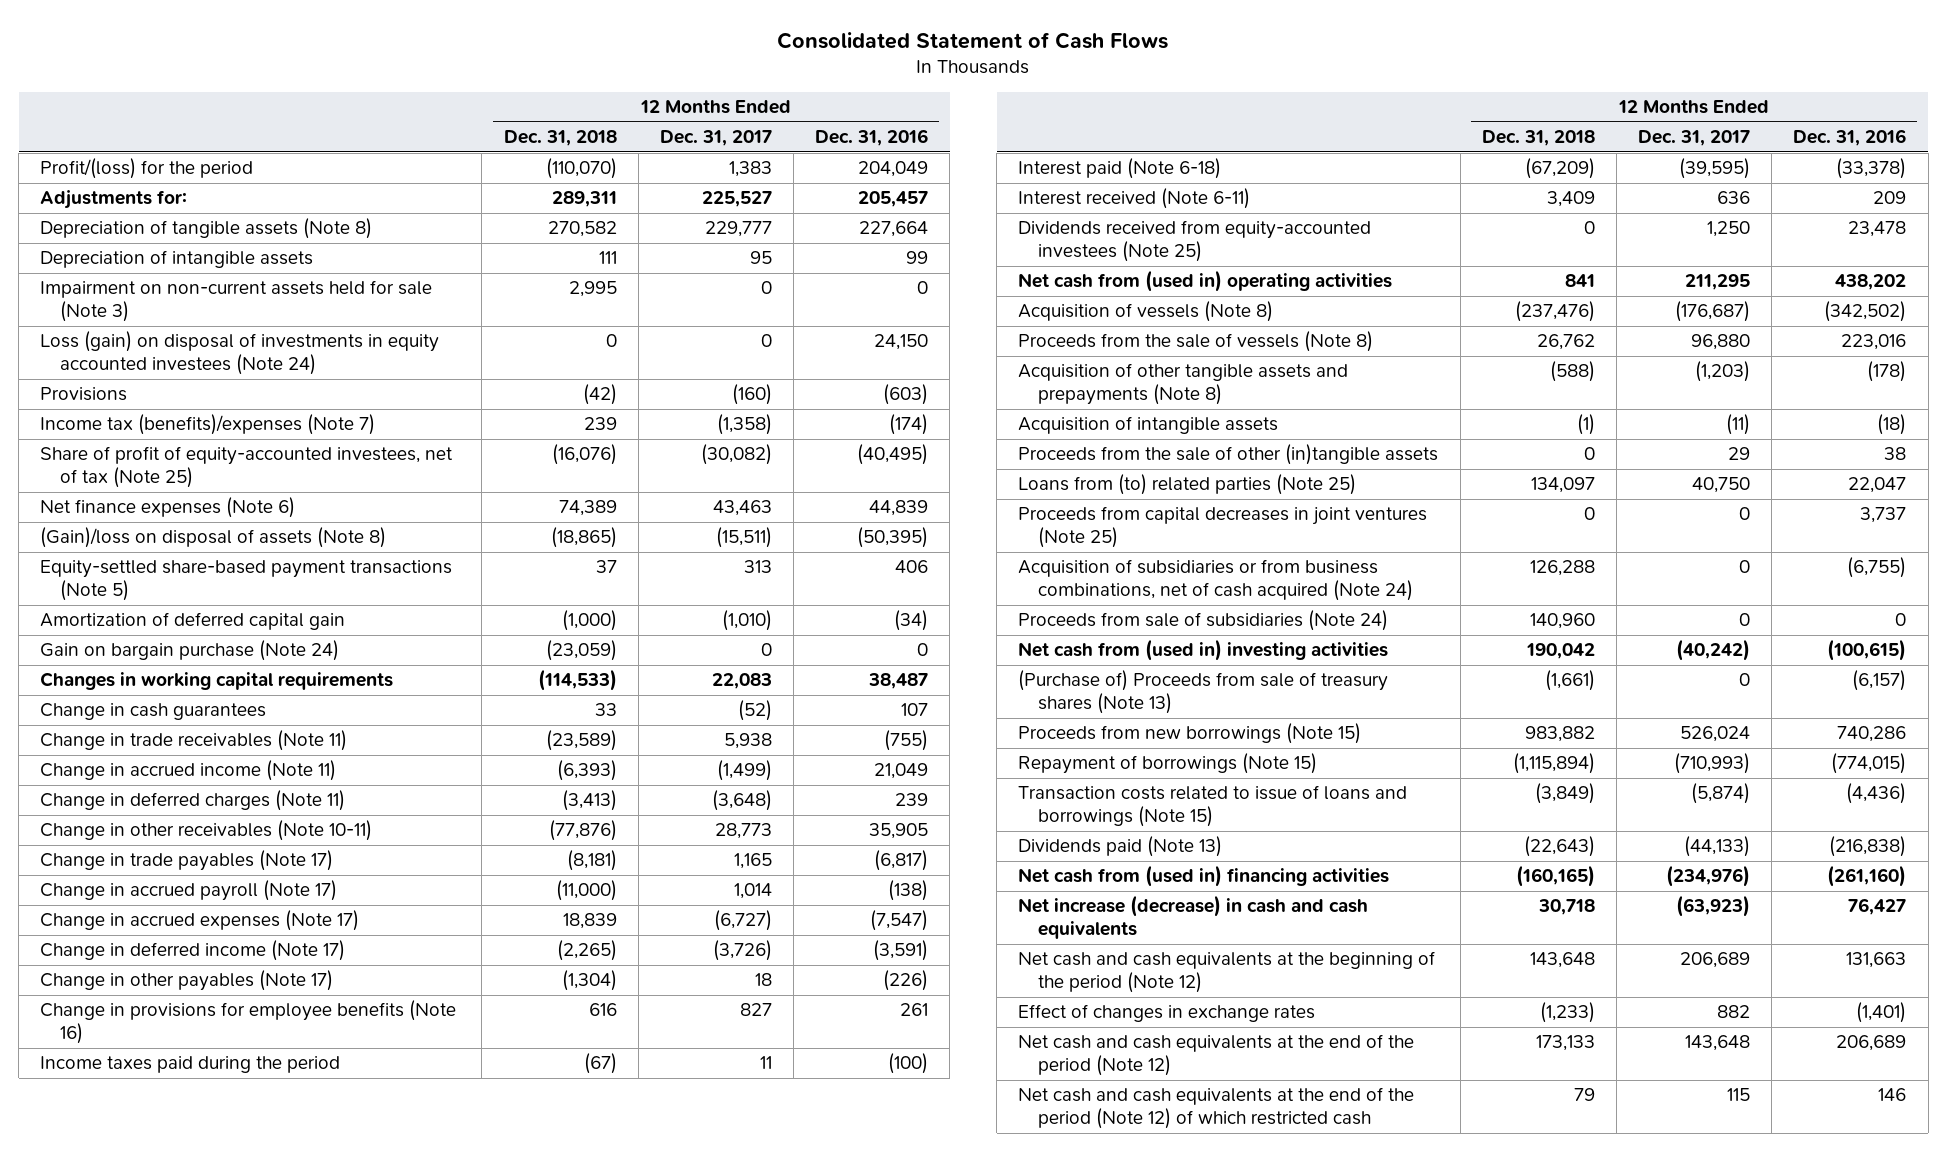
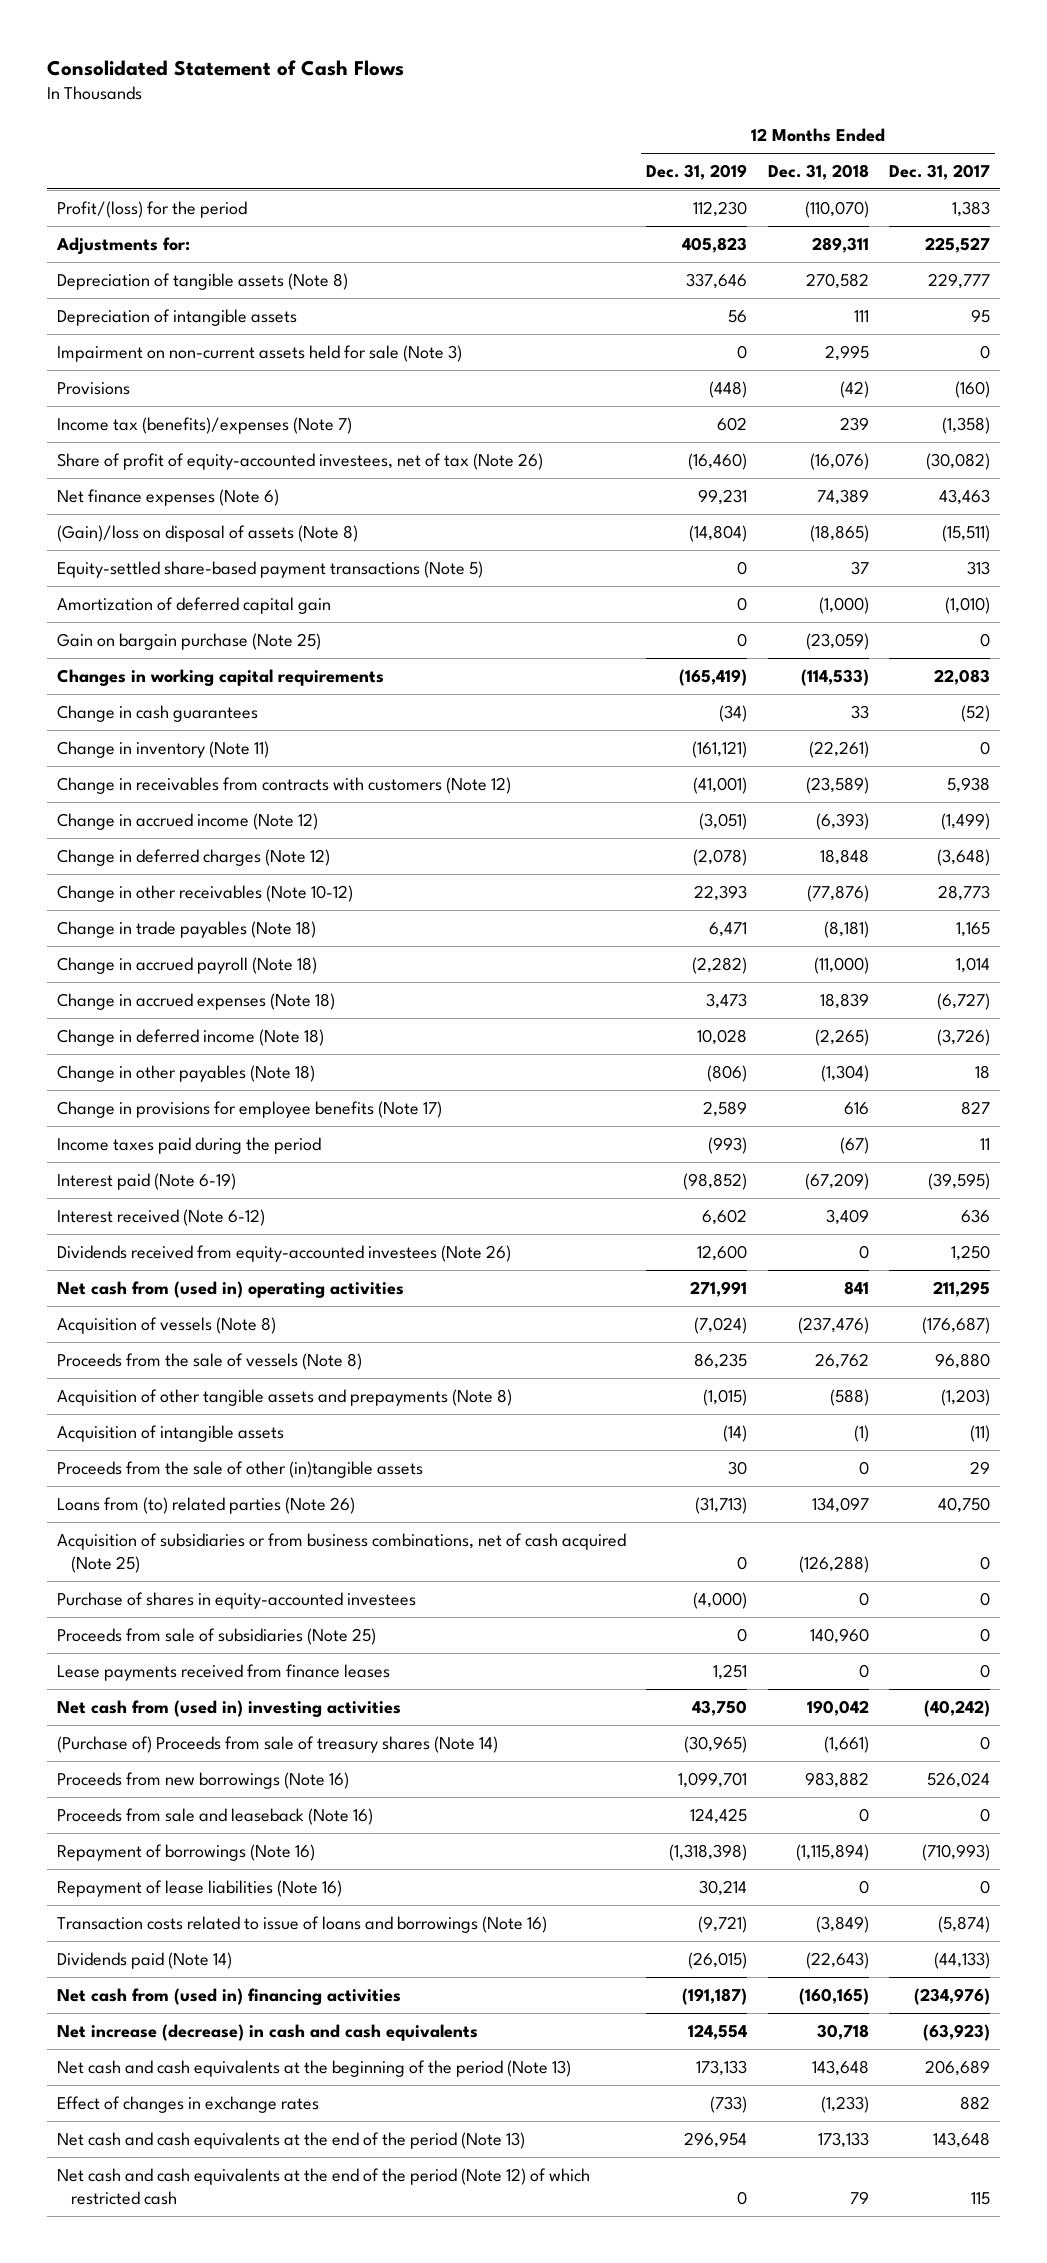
[815,129,929,147] Dec. 31, 2016 -> none
none -> [646,164,748,181] Dec. 31, 2019
[40,331,440,376] Loss (gain) on disposal of investments in equity accounted investees (Note 24) -> none
[40,446,454,489] Share of profit of equity-accounted investees, net of tax (Note 25) -> [57,452,544,470] Share of profit of equity-accounted investees, net of tax (Note 26)
[40,640,340,662] Gain on bargain purchase (Note 24) -> [57,632,322,650] Gain on bargain purchase (Note 25)
none -> [57,740,270,758] Change in inventory (Note 11)
[40,730,348,752] Change in trade receivables (Note 11) -> [57,776,512,794] Change in receivables from contracts with customers (Note 12)
[40,760,337,782] Change in accrued income (Note 11) -> [57,812,319,830] Change in accrued income (Note 12)
[40,790,346,812] Change in deferred charges (Note 11) -> [57,848,331,866] Change in deferred charges (Note 12)
[561,790,617,812] (3,413) -> [819,848,869,865] 18,848
[40,820,373,842] Change in other receivables (Note 10-11) -> [57,884,354,902] Change in other receivables (Note 10-12)
[40,850,334,872] Change in trade payables (Note 17) -> [57,920,317,938] Change in trade payables (Note 18)
[40,880,338,902] Change in accrued payroll (Note 17) -> [57,956,318,974] Change in accrued payroll (Note 18)
[40,910,360,932] Change in accrued expenses (Note 17) -> [57,992,336,1010] Change in accrued expenses (Note 18)
[40,940,346,962] Change in deferred income (Note 17) -> [57,1028,325,1046] Change in deferred income (Note 18)
[40,970,334,992] Change in other payables (Note 17) -> [57,1064,316,1082] Change in other payables (Note 18)
[40,1000,457,1045] Change in provisions for employee benefits (Note 16) -> [57,1100,443,1118] Change in provisions for employee benefits (Note 17)
[1018,158,1222,180] Interest paid (Note 6-18) -> [57,1172,237,1190] Interest paid (Note 6-19)
[1018,188,1251,210] Interest received (Note 6-11) -> [57,1208,266,1226] Interest received (Note 6-12)
[1018,220,1372,263] Dividends received from equity-accounted investees (Note 25) -> [57,1244,512,1262] Dividends received from equity-accounted investees (Note 26)
[1018,506,1428,549] Proceeds from capital decreases in joint ventures (Note 25) -> none
[1018,474,1357,496] Loans from (to) related parties (Note 25) -> [57,1496,356,1514] Loans from (to) related parties (Note 26)
[1018,559,1413,602] Acquisition of subsidiaries or from business combinations, net of cash acquired (Note 24) -> [57,1532,627,1574] Acquisition of subsidiaries or from business combinations, net of cash acquired (Note 25)
[1529,560,1595,577] 126,288 -> [798,1556,869,1574] (126,288)
none -> [57,1591,417,1609] Purchase of shares in equity-accounted investees
[1018,610,1389,632] Proceeds from sale of subsidiaries (Note 24) -> [57,1627,377,1645] Proceeds from sale of subsidiaries (Note 25)
none -> [57,1663,391,1681] Lease payments received from finance leases
[1018,670,1389,715] (Purchase of) Proceeds from sale of treasury shares (Note 13) -> [57,1735,499,1753] (Purchase of) Proceeds from sale of treasury shares (Note 14)
[1018,723,1362,745] Proceeds from new borrowings (Note 15) -> [57,1771,350,1789] Proceeds from new borrowings (Note 16)
none -> [57,1807,374,1825] Proceeds from sale and leaseback (Note 16)
[1018,753,1318,775] Repayment of borrowings (Note 15) -> [57,1843,316,1861] Repayment of borrowings (Note 16)
none -> [57,1879,343,1897] Repayment of lease liabilities (Note 16)
[1018,785,1408,828] Transaction costs related to issue of loans and borrowings (Note 15) -> [57,1915,548,1933] Transaction costs related to issue of loans and borrowings (Note 16)
[1018,836,1223,858] Dividends paid (Note 13) -> [57,1951,233,1969] Dividends paid (Note 14)
[1018,951,1436,994] Net cash and cash equivalents at the beginning of the period (Note 12) -> [57,2059,572,2077] Net cash and cash equivalents at the beginning of the period (Note 13)
[1018,1034,1415,1077] Net cash and cash equivalents at the end of the period (Note 12) -> [57,2131,526,2149] Net cash and cash equivalents at the end of the period (Note 13)

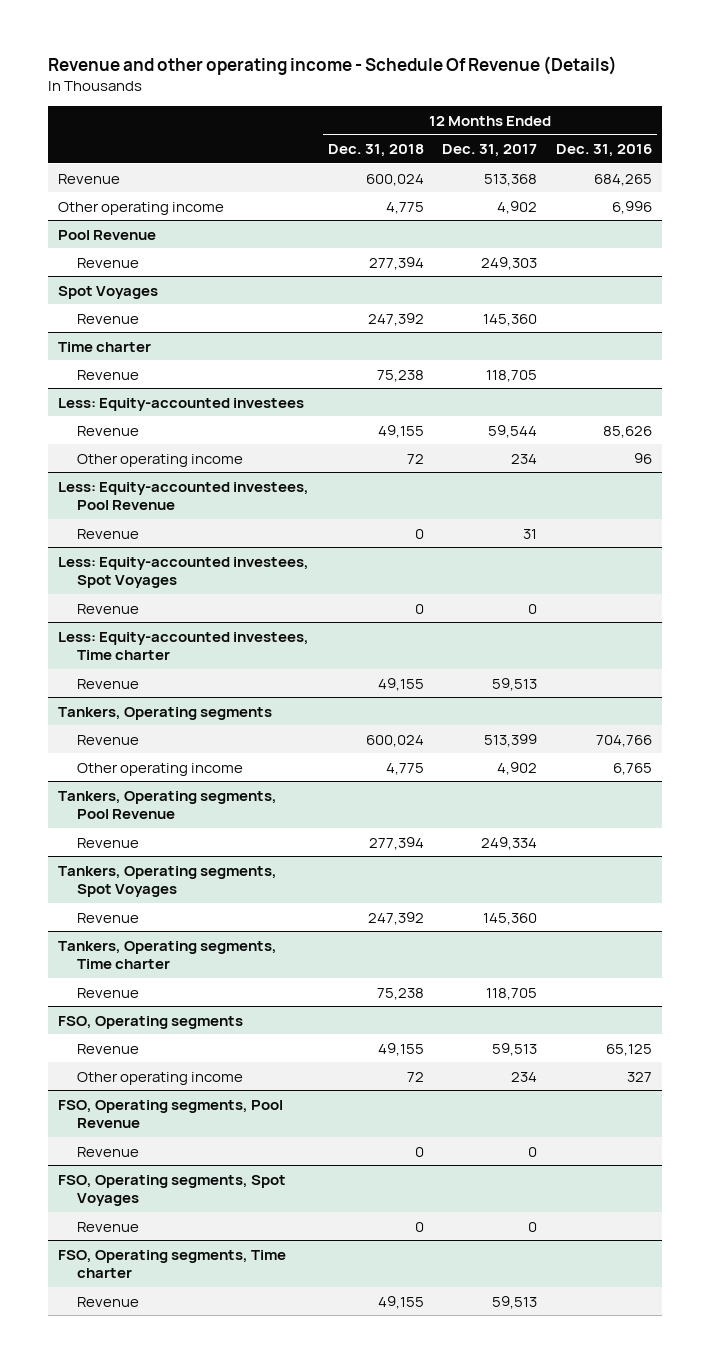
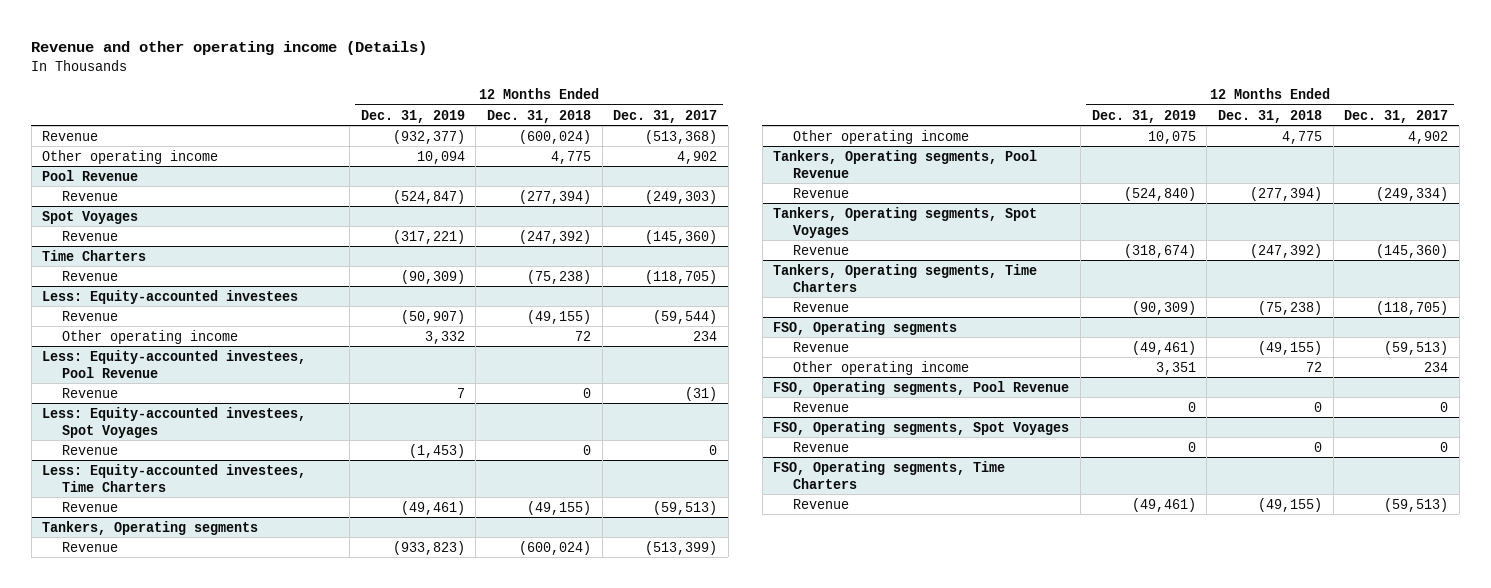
[48,56,618,76] Revenue and other operating income - Schedule Of Revenue (Details) -> [31,41,428,56] Revenue and other operating income (Details)
[556,144,653,158] Dec. 31, 2016 -> none
none -> [360,109,465,123] Dec. 31, 2019
[365,173,424,186] 600,024 -> [519,129,592,144] (600,024)
[484,173,538,186] 513,368 -> [645,129,718,144] (513,368)
[368,256,424,270] 277,394 -> [519,189,592,204] (277,394)
[481,256,538,270] 249,303 -> [645,189,718,204] (249,303)
[367,312,424,326] 247,392 -> [519,229,592,244] (247,392)
[483,313,538,326] 145,360 -> [645,229,718,244] (145,360)
[57,341,151,352] Time charter -> [42,249,147,261] Time Charters
[376,369,424,382] 75,238 -> [527,269,592,284] (75,238)
[486,369,538,382] 118,705 -> [645,269,718,284] (118,705)
[377,424,424,438] 49,155 -> [527,309,592,324] (49,155)
[488,424,538,438] 59,544 -> [653,309,718,324] (59,544)
[523,528,538,539] 31 -> [685,386,718,401] (31)
[57,631,309,661] Less: Equity-accounted investees, Time charter -> [42,463,307,492] Less: Equity-accounted investees, Time Charters
[377,677,424,691] 49,155 -> [527,500,592,515] (49,155)
[492,677,538,691] 59,513 -> [653,500,718,515] (59,513)
[365,734,424,747] 600,024 -> [519,540,592,555] (600,024)
[484,733,538,747] 513,399 -> [645,540,718,555] (513,399)
[368,836,424,850] 277,394 -> [1249,186,1322,201] (277,394)
[481,836,538,850] 249,334 -> [1376,186,1449,201] (249,334)
[367,911,424,925] 247,392 -> [1249,243,1322,258] (247,392)
[483,912,538,925] 145,360 -> [1376,243,1449,258] (145,360)
[57,940,277,970] Tankers, Operating segments, Time charter -> [773,263,1038,292] Tankers, Operating segments, Time Charters
[376,987,424,1000] 75,238 -> [1257,300,1322,315] (75,238)
[486,987,538,1000] 118,705 -> [1376,300,1449,315] (118,705)
[377,1042,424,1056] 49,155 -> [1257,340,1322,355] (49,155)
[492,1042,538,1056] 59,513 -> [1384,340,1449,355] (59,513)
[57,1249,286,1279] FSO, Operating segments, Time charter -> [773,460,1006,489] FSO, Operating segments, Time Charters
[377,1295,424,1309] 49,155 -> [1257,497,1322,512] (49,155)
[492,1295,538,1309] 59,513 -> [1384,497,1449,512] (59,513)

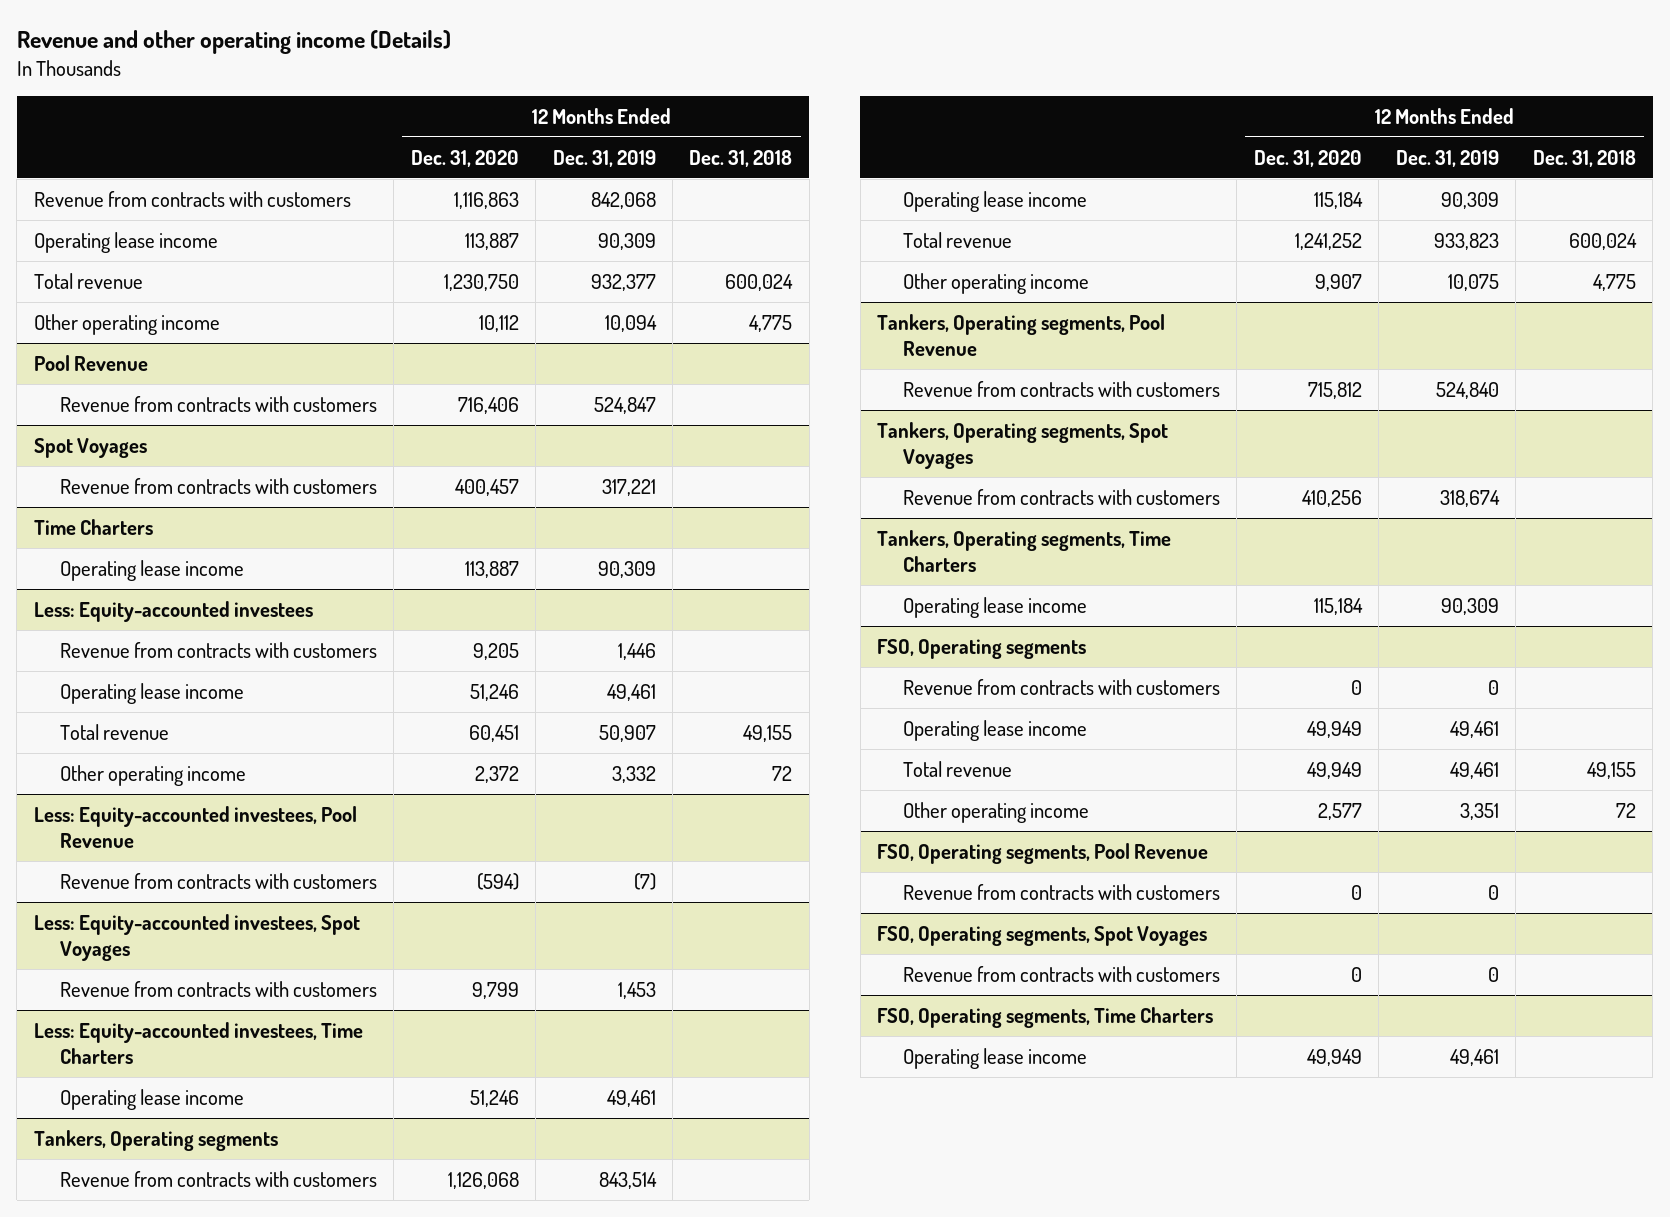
[613,109,718,123] Dec. 31, 2017 -> none
none -> [410,149,519,167] Dec. 31, 2020
none -> [33,190,351,207] Revenue from contracts with customers
none -> [33,231,218,253] Operating lease income
[42,130,99,141] Revenue -> [33,272,143,289] Total revenue
[392,129,465,144] (932,377) -> [590,273,656,291] 932,377
[519,129,592,144] (600,024) -> [725,273,794,291] 600,024
[61,190,118,201] Revenue -> none
none -> [59,395,377,412] Revenue from contracts with customers
[61,230,118,241] Revenue -> none
none -> [59,477,377,494] Revenue from contracts with customers
[61,270,118,281] Revenue -> none
none -> [59,559,244,581] Operating lease income
none -> [59,641,377,658] Revenue from contracts with customers
none -> [59,682,244,704] Operating lease income
[61,310,118,321] Revenue -> [59,723,169,740] Total revenue
[400,309,465,324] (50,907) -> [598,724,656,742] 50,907
[527,309,592,324] (49,155) -> [743,724,793,742] 49,155
[61,387,118,398] Revenue -> none
none -> [59,872,377,889] Revenue from contracts with customers
[61,444,118,455] Revenue -> none
none -> [59,980,377,997] Revenue from contracts with customers
[61,501,118,512] Revenue -> none
none -> [59,1088,244,1110] Operating lease income
none -> [59,1170,377,1187] Revenue from contracts with customers
none -> [903,190,1088,212] Operating lease income
[61,541,118,552] Revenue -> [903,231,1013,248] Total revenue
[392,540,465,555] (933,823) -> [1433,232,1499,250] 933,823
[519,540,592,555] (600,024) -> [1568,232,1637,250] 600,024
[792,187,849,198] Revenue -> none
none -> [903,380,1221,397] Revenue from contracts with customers
[792,244,849,255] Revenue -> none
none -> [903,488,1221,505] Revenue from contracts with customers
[792,301,849,312] Revenue -> none
none -> [903,596,1088,618] Operating lease income
none -> [903,678,1221,695] Revenue from contracts with customers
none -> [903,719,1088,741] Operating lease income
[792,341,849,352] Revenue -> [903,760,1013,777] Total revenue
[1131,340,1196,355] (49,461) -> [1449,761,1499,779] 49,461
[1257,340,1322,355] (49,155) -> [1586,761,1636,779] 49,155
[792,401,849,412] Revenue -> none
none -> [903,883,1221,900] Revenue from contracts with customers
[792,441,849,452] Revenue -> none
none -> [903,965,1221,982] Revenue from contracts with customers
[792,498,849,509] Revenue -> none
none -> [903,1047,1088,1069] Operating lease income

